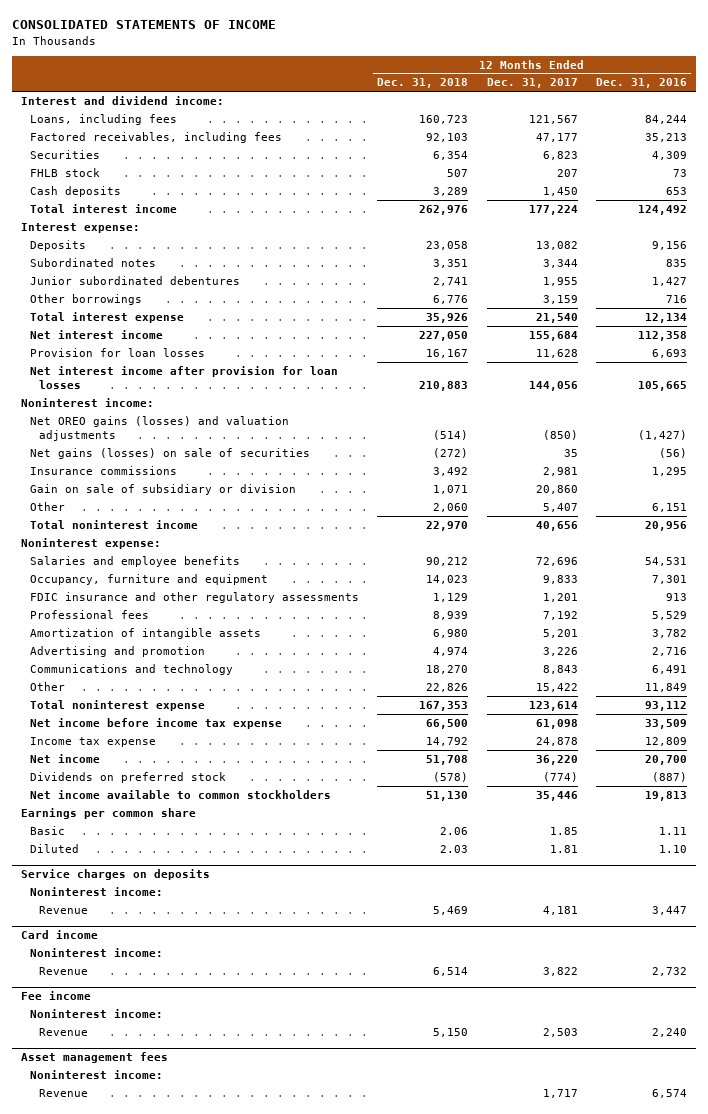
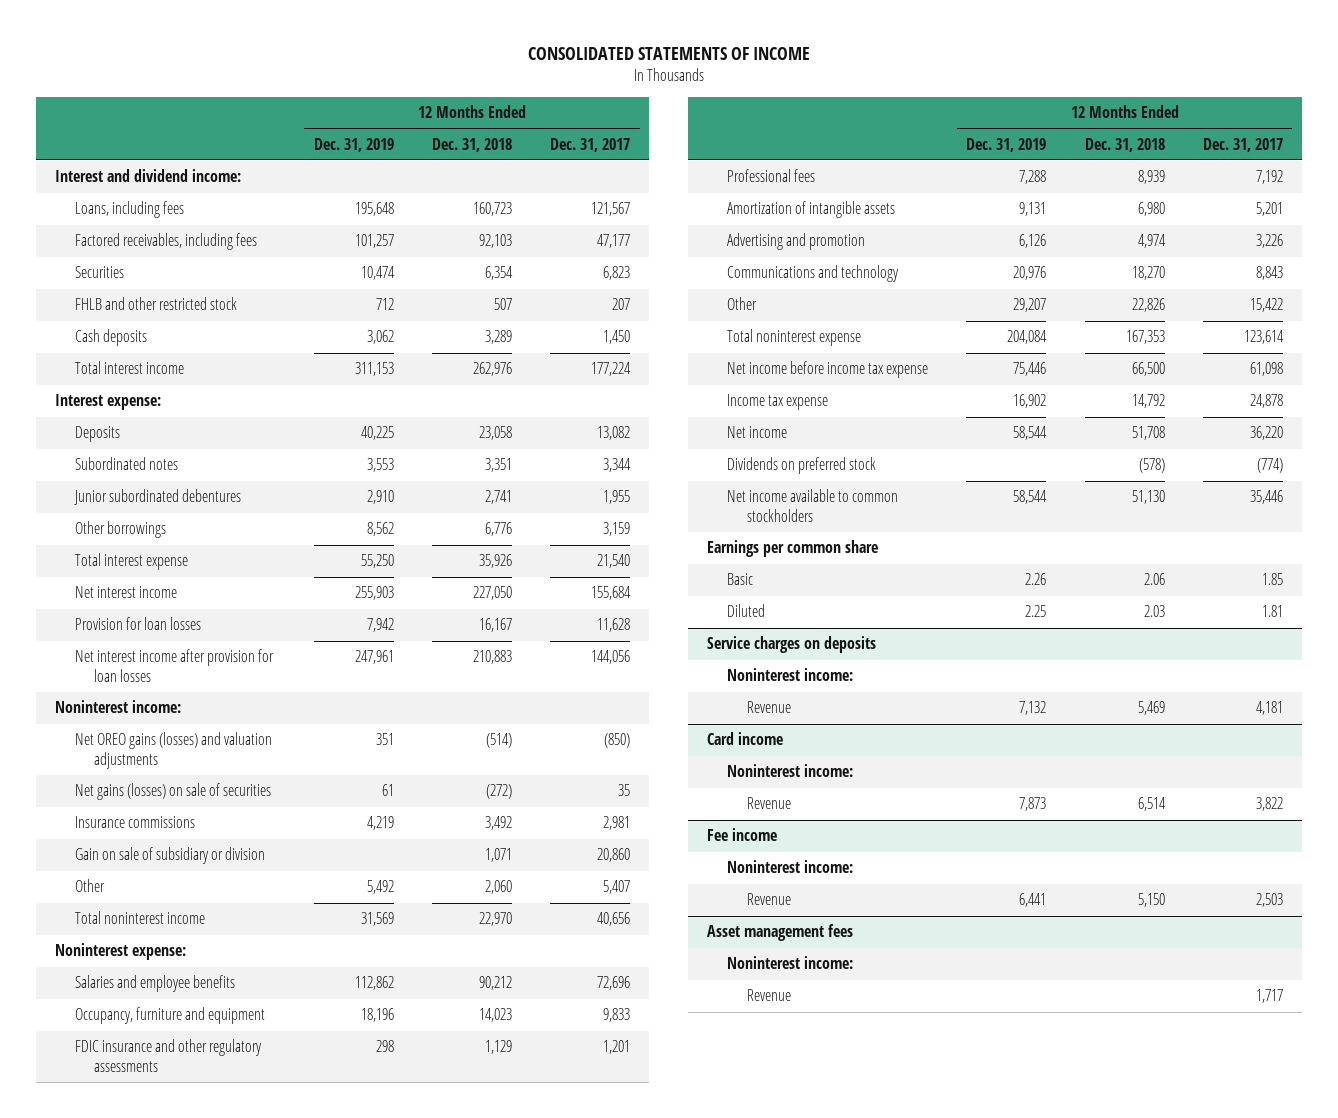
[595,78,687,89] Dec. 31, 2016 -> none
none -> [313,137,394,152] Dec. 31, 2019
[30,167,101,177] FHLB stock -> [74,297,237,311] FHLB and other restricted stock

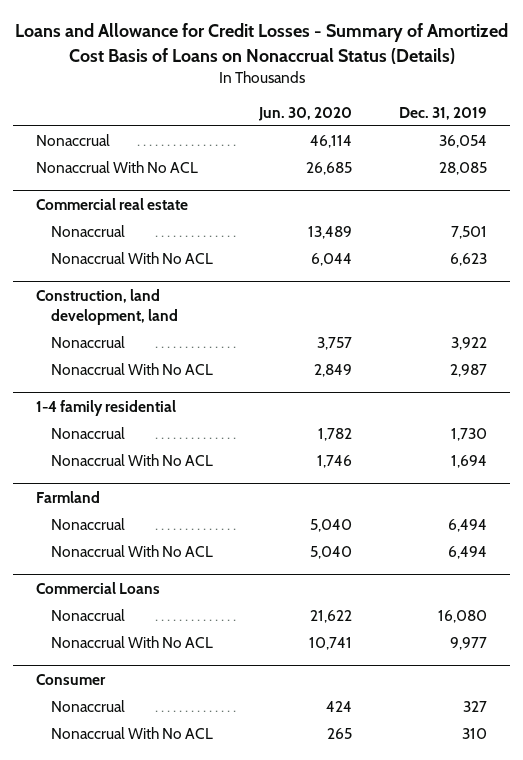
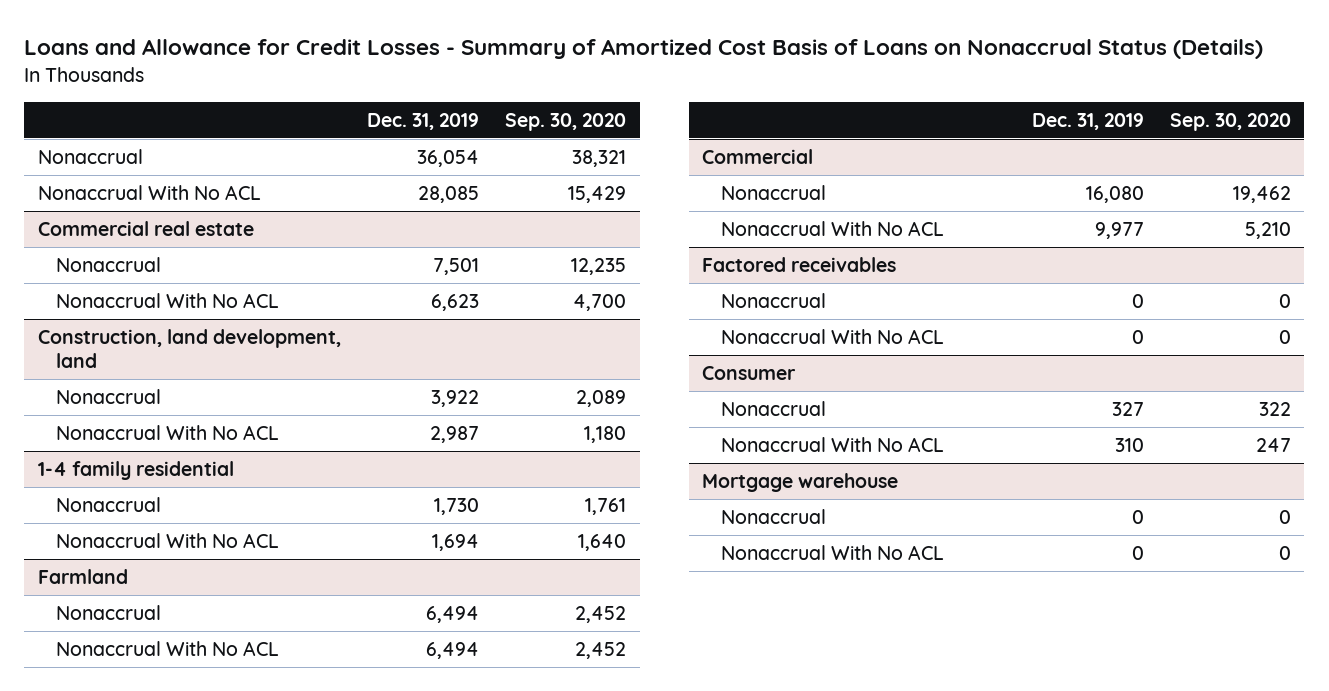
[258,106,353,121] Jun. 30, 2020 -> none
none -> [505,112,627,131] Sep. 30, 2020
[36,581,161,594] Commercial Loans -> [702,149,814,165] Commercial
none -> [702,257,897,273] Factored receivables
none -> [721,293,827,309] Nonaccrual
none -> [721,329,945,345] Nonaccrual With No ACL
none -> [702,473,899,493] Mortgage warehouse
none -> [721,509,827,525] Nonaccrual
none -> [721,545,945,561] Nonaccrual With No ACL

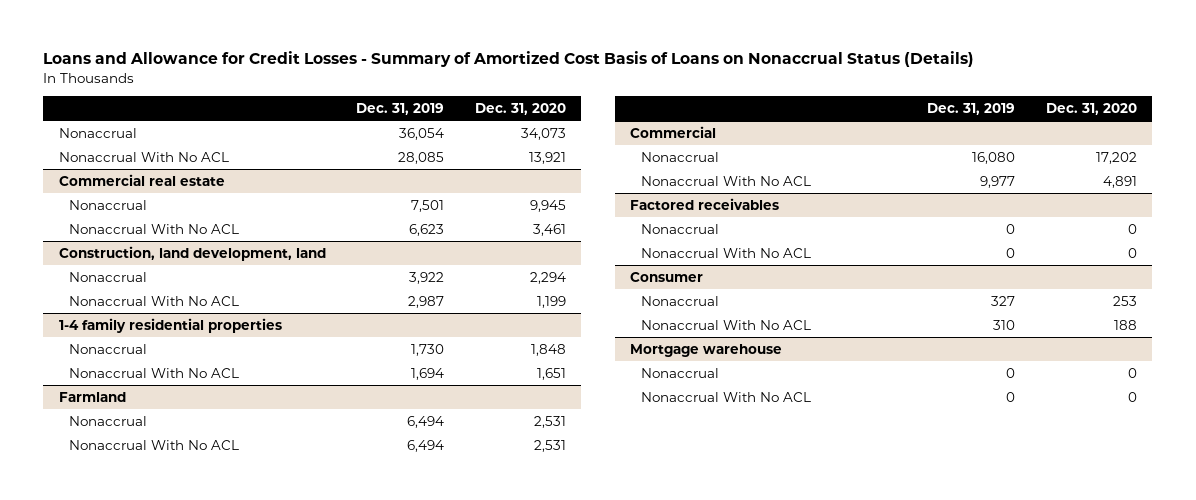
[505,112,627,131] Sep. 30, 2020 -> none
none -> [474,102,566,115] Dec. 31, 2020
[37,461,234,481] 1-4 family residential -> [58,317,282,333] 1-4 family residential properties

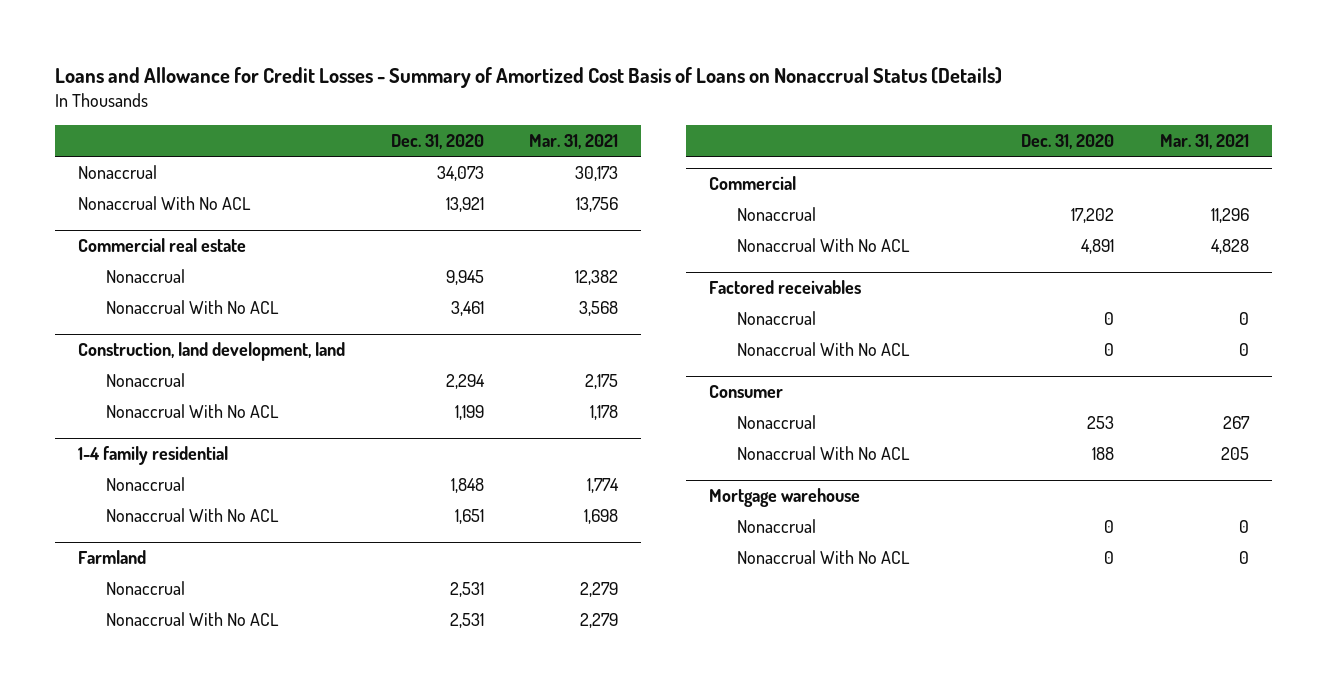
[356,102,445,115] Dec. 31, 2019 -> none
none -> [529,134,619,150] Mar. 31, 2021
[58,317,282,333] 1-4 family residential properties -> [78,446,229,466] 1-4 family residential

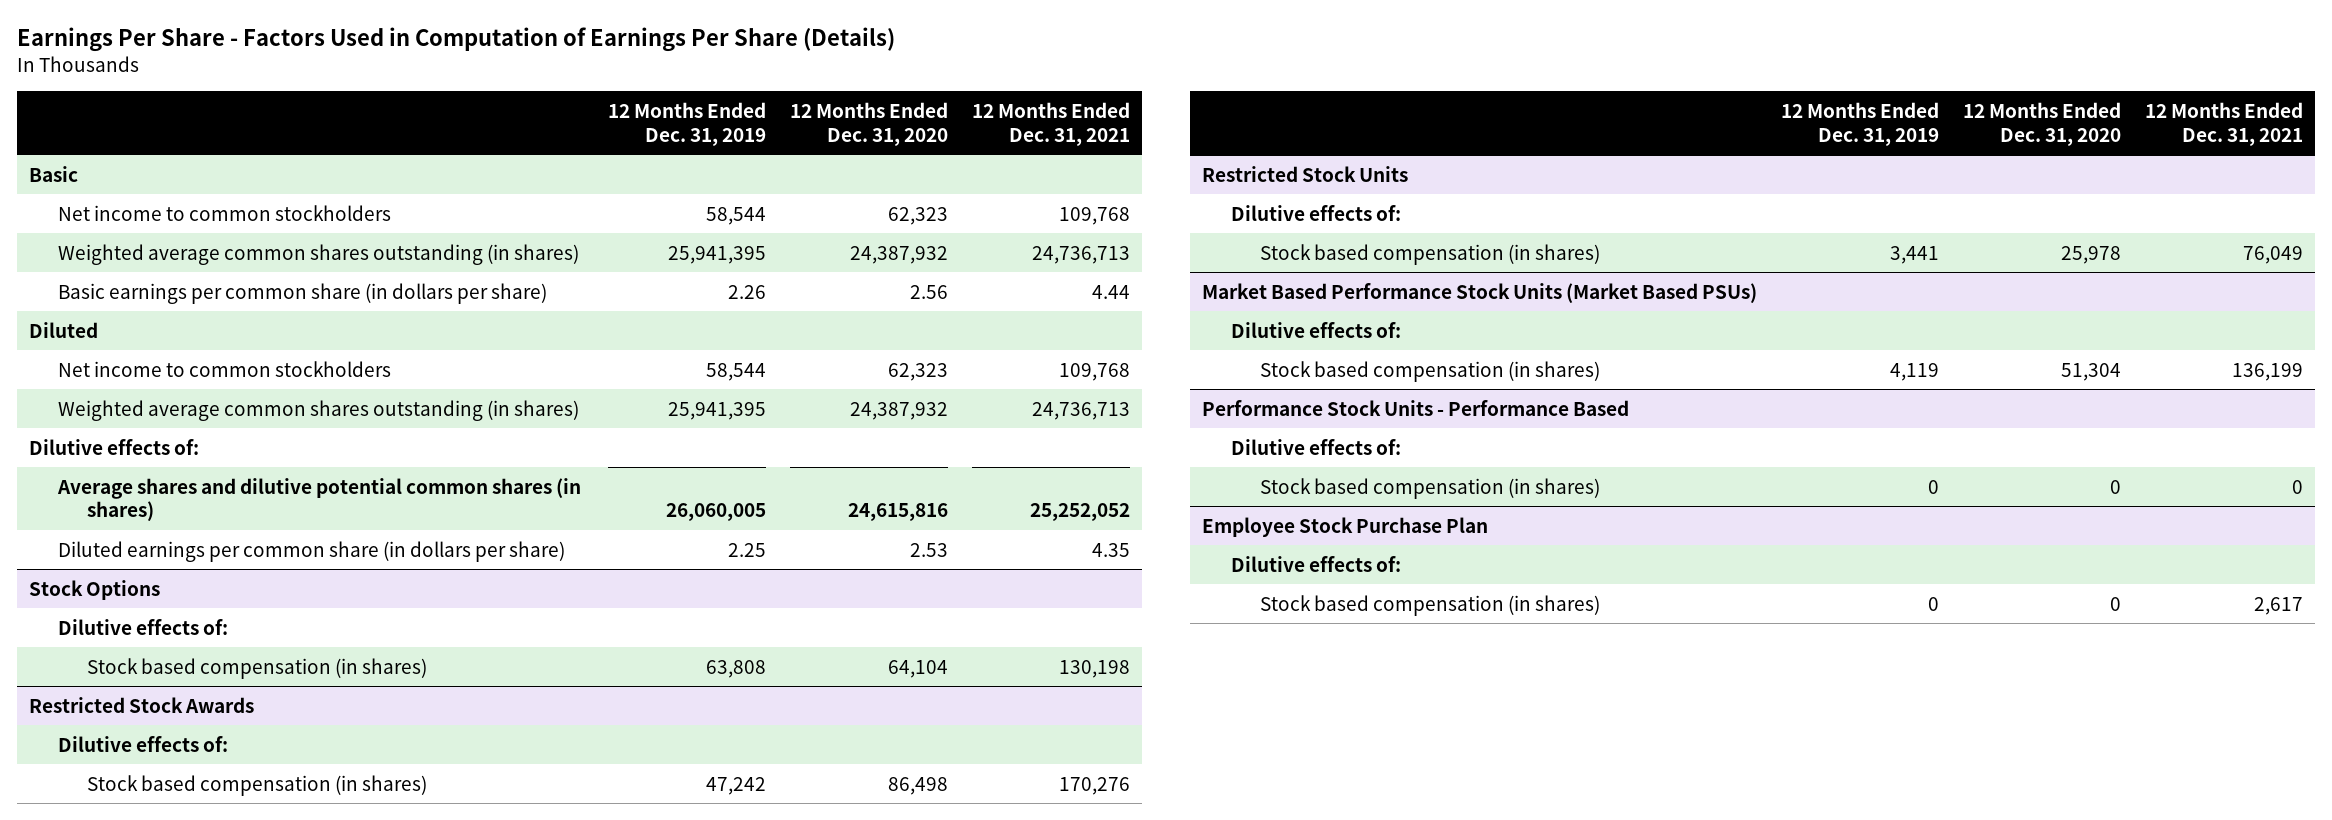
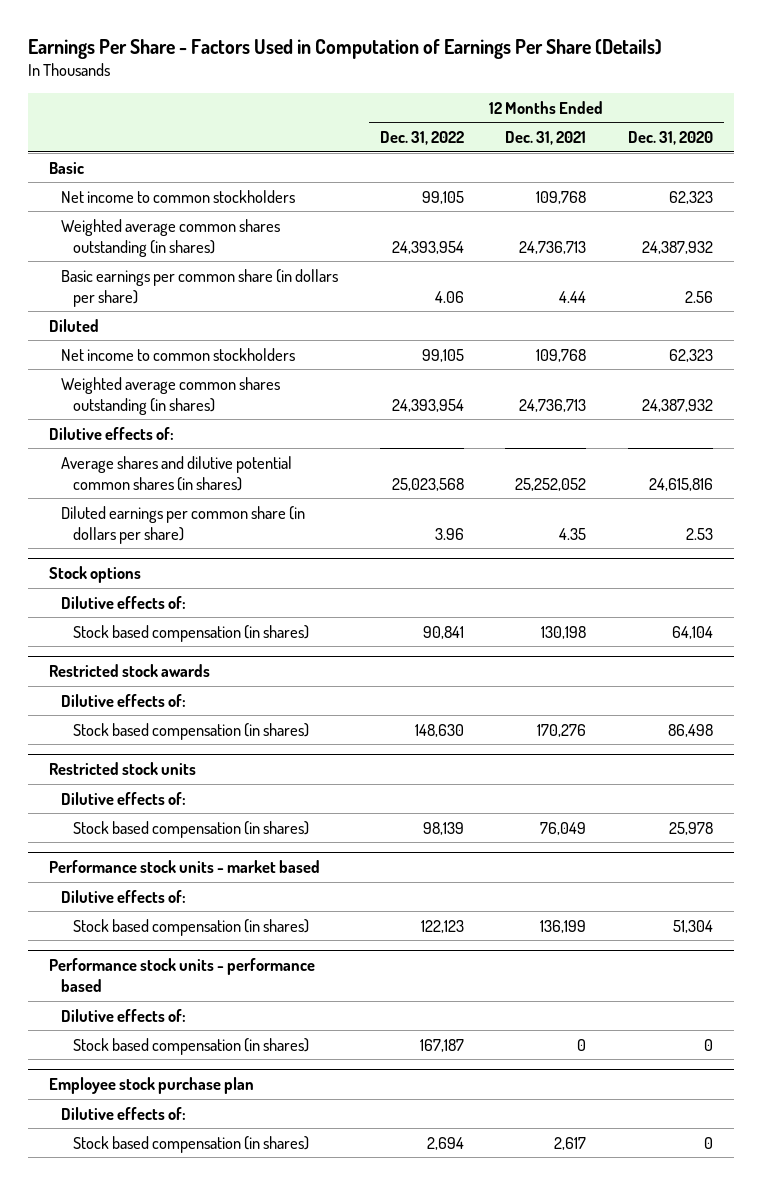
[607,101,766,146] 12 Months Ended Dec. 31, 2019 -> none
none -> [379,131,464,146] Dec. 31, 2022
[28,579,160,600] Stock Options -> [48,566,141,584] Stock options
[28,696,254,713] Restricted Stock Awards -> [48,664,210,678] Restricted stock awards
[1201,165,1408,182] Restricted Stock Units -> [48,762,196,776] Restricted stock units
[1201,282,1757,303] Market Based Performance Stock Units (Market Based PSUs) -> [48,860,320,874] Performance stock units - market based
[1201,399,1629,416] Performance Stock Units - Performance Based -> [48,958,315,992] Performance stock units - performance based
[1201,516,1488,537] Employee Stock Purchase Plan -> [48,1077,254,1095] Employee stock purchase plan

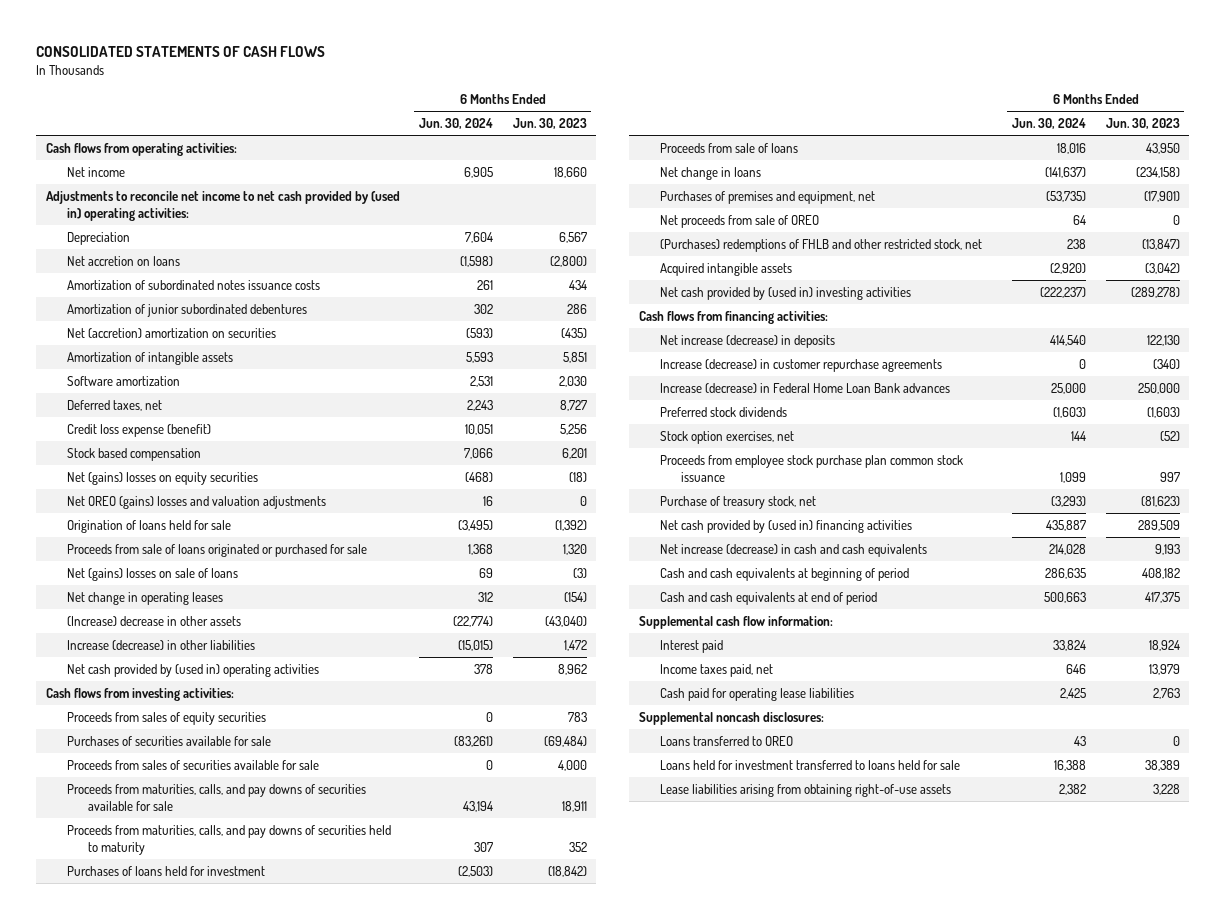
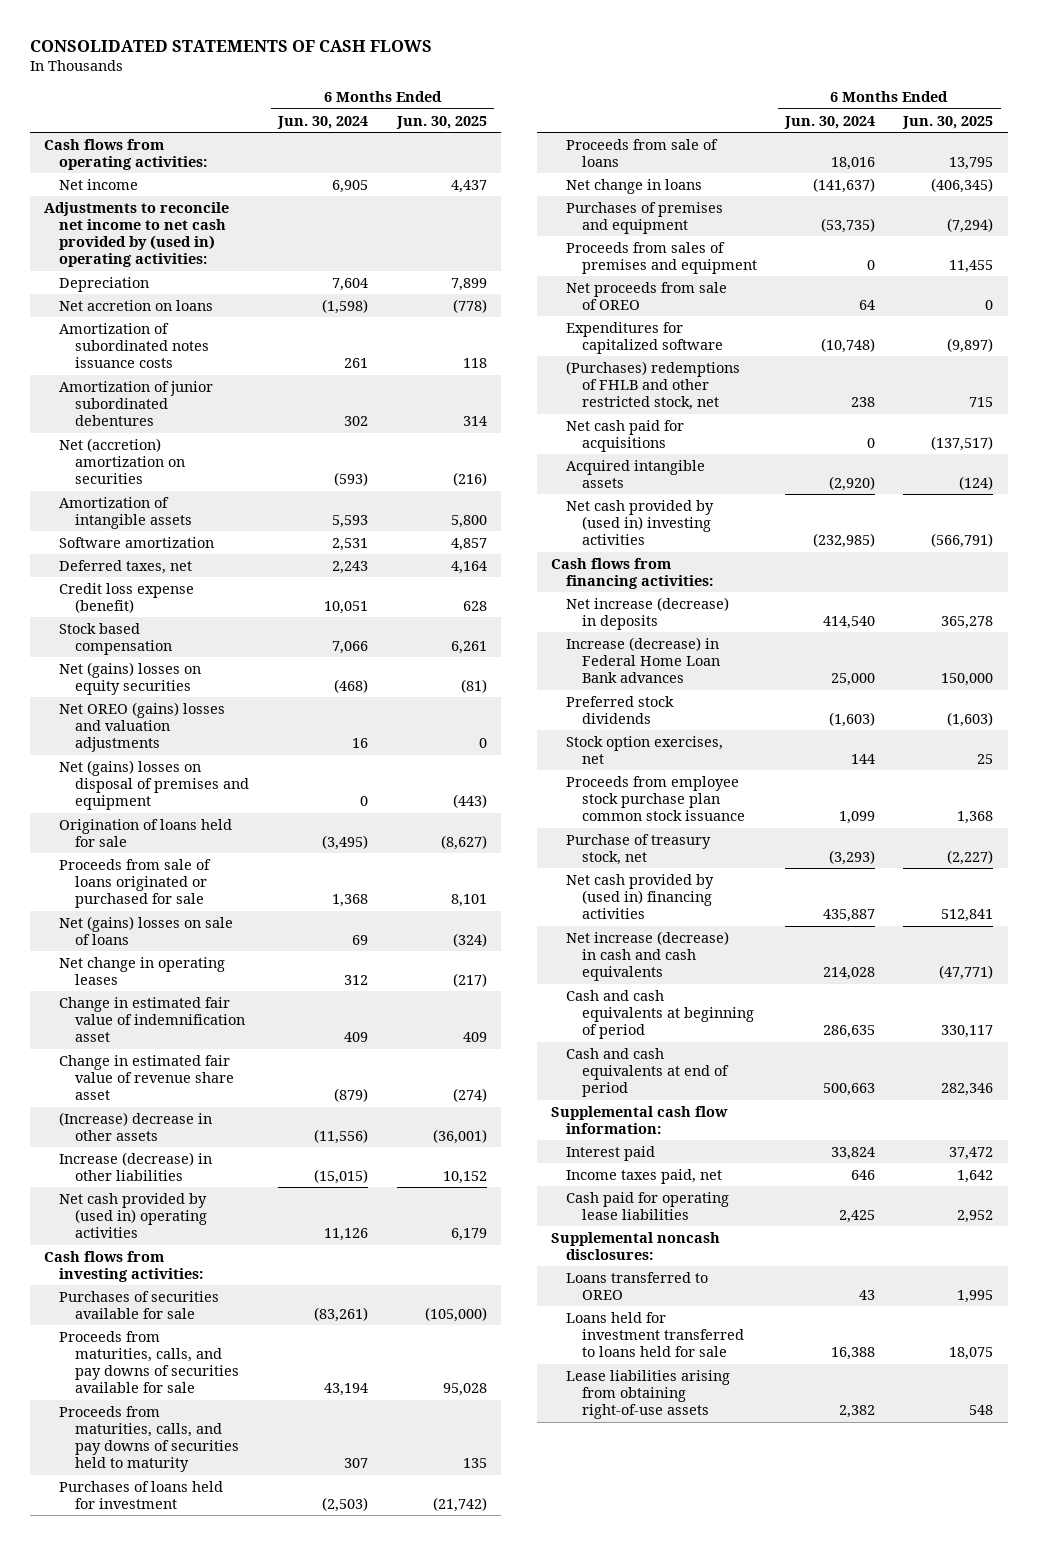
[512,118,587,130] Jun. 30, 2023 -> none
none -> [395,115,487,129] Jun. 30, 2025
none -> [59,759,250,811] Net (gains) losses on disposal of premises and equipment
none -> [59,996,246,1043] Change in estimated fair value of indemnification asset
none -> [59,1054,235,1101] Change in estimated fair value of revenue share asset
[453,615,494,627] (22,774) -> [314,1128,369,1144] (11,556)
[474,663,494,674] 378 -> [324,1228,369,1242] 11,126
[66,711,266,725] Proceeds from sales of equity securities -> none
[66,759,319,770] Proceeds from sales of securities available for sale -> none
[659,190,875,204] Purchases of premises and equipment, net -> [566,201,724,234] Purchases of premises and equipment
none -> [566,241,757,274] Proceeds from sales of premises and equipment
none -> [566,321,723,354] Expenditures for capitalized software
none -> [566,419,685,452] Net cash paid for acquisitions
[1040,286,1087,298] (222,237) -> [813,533,876,549] (232,985)
[659,358,942,372] Increase (decrease) in customer repurchase agreements -> none

